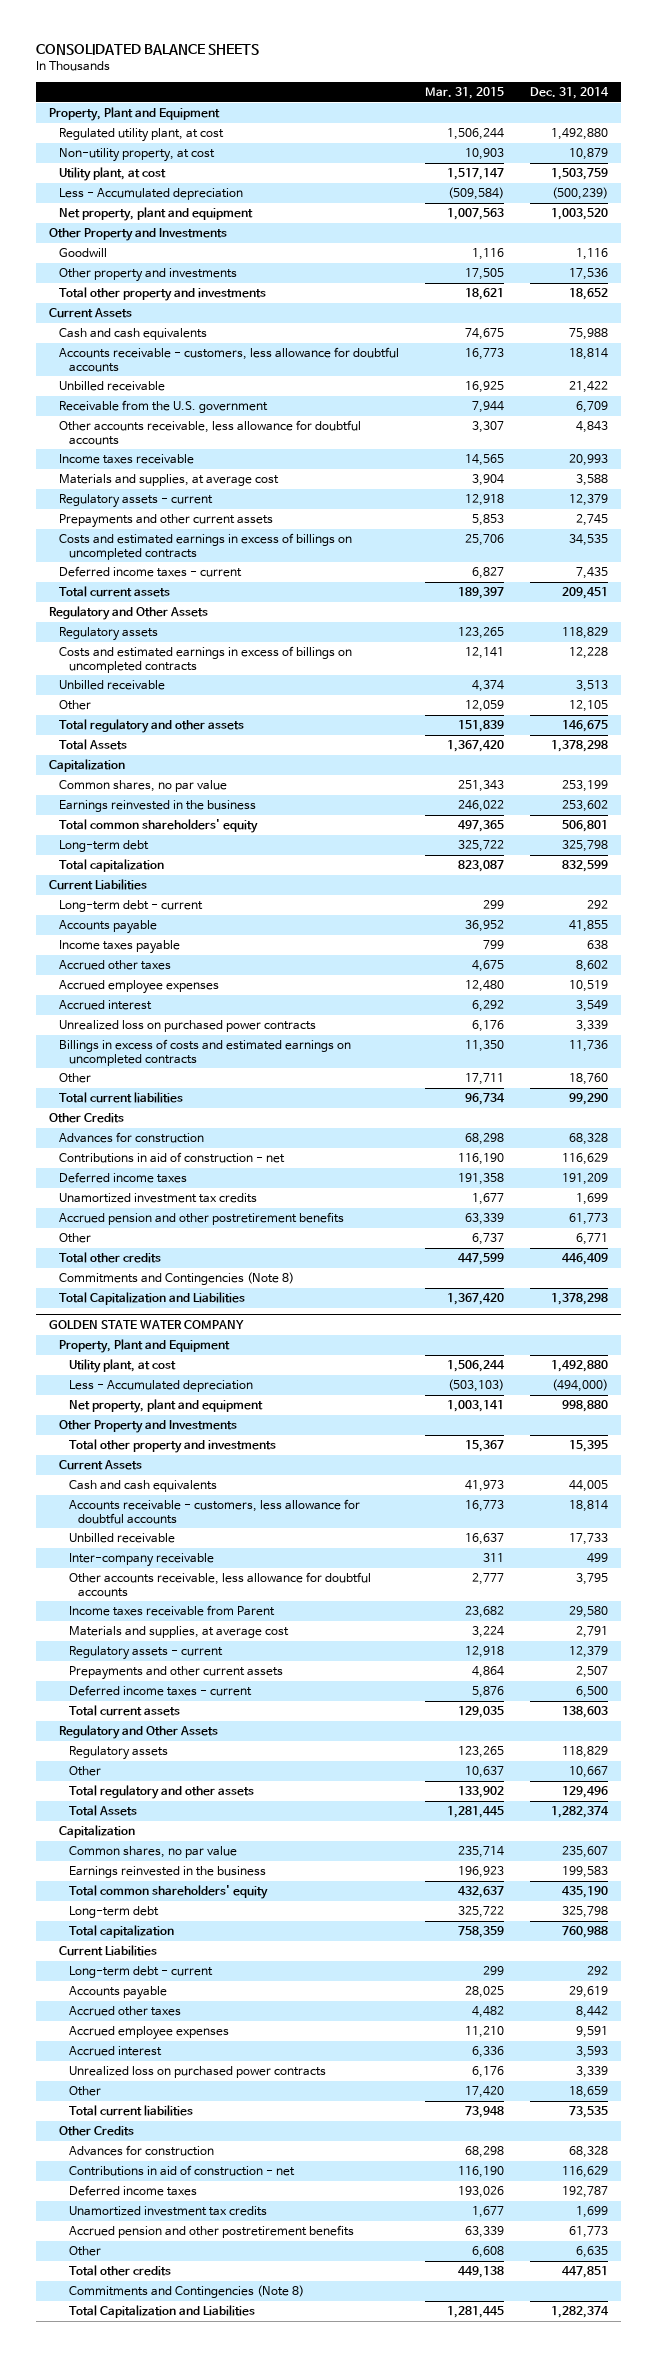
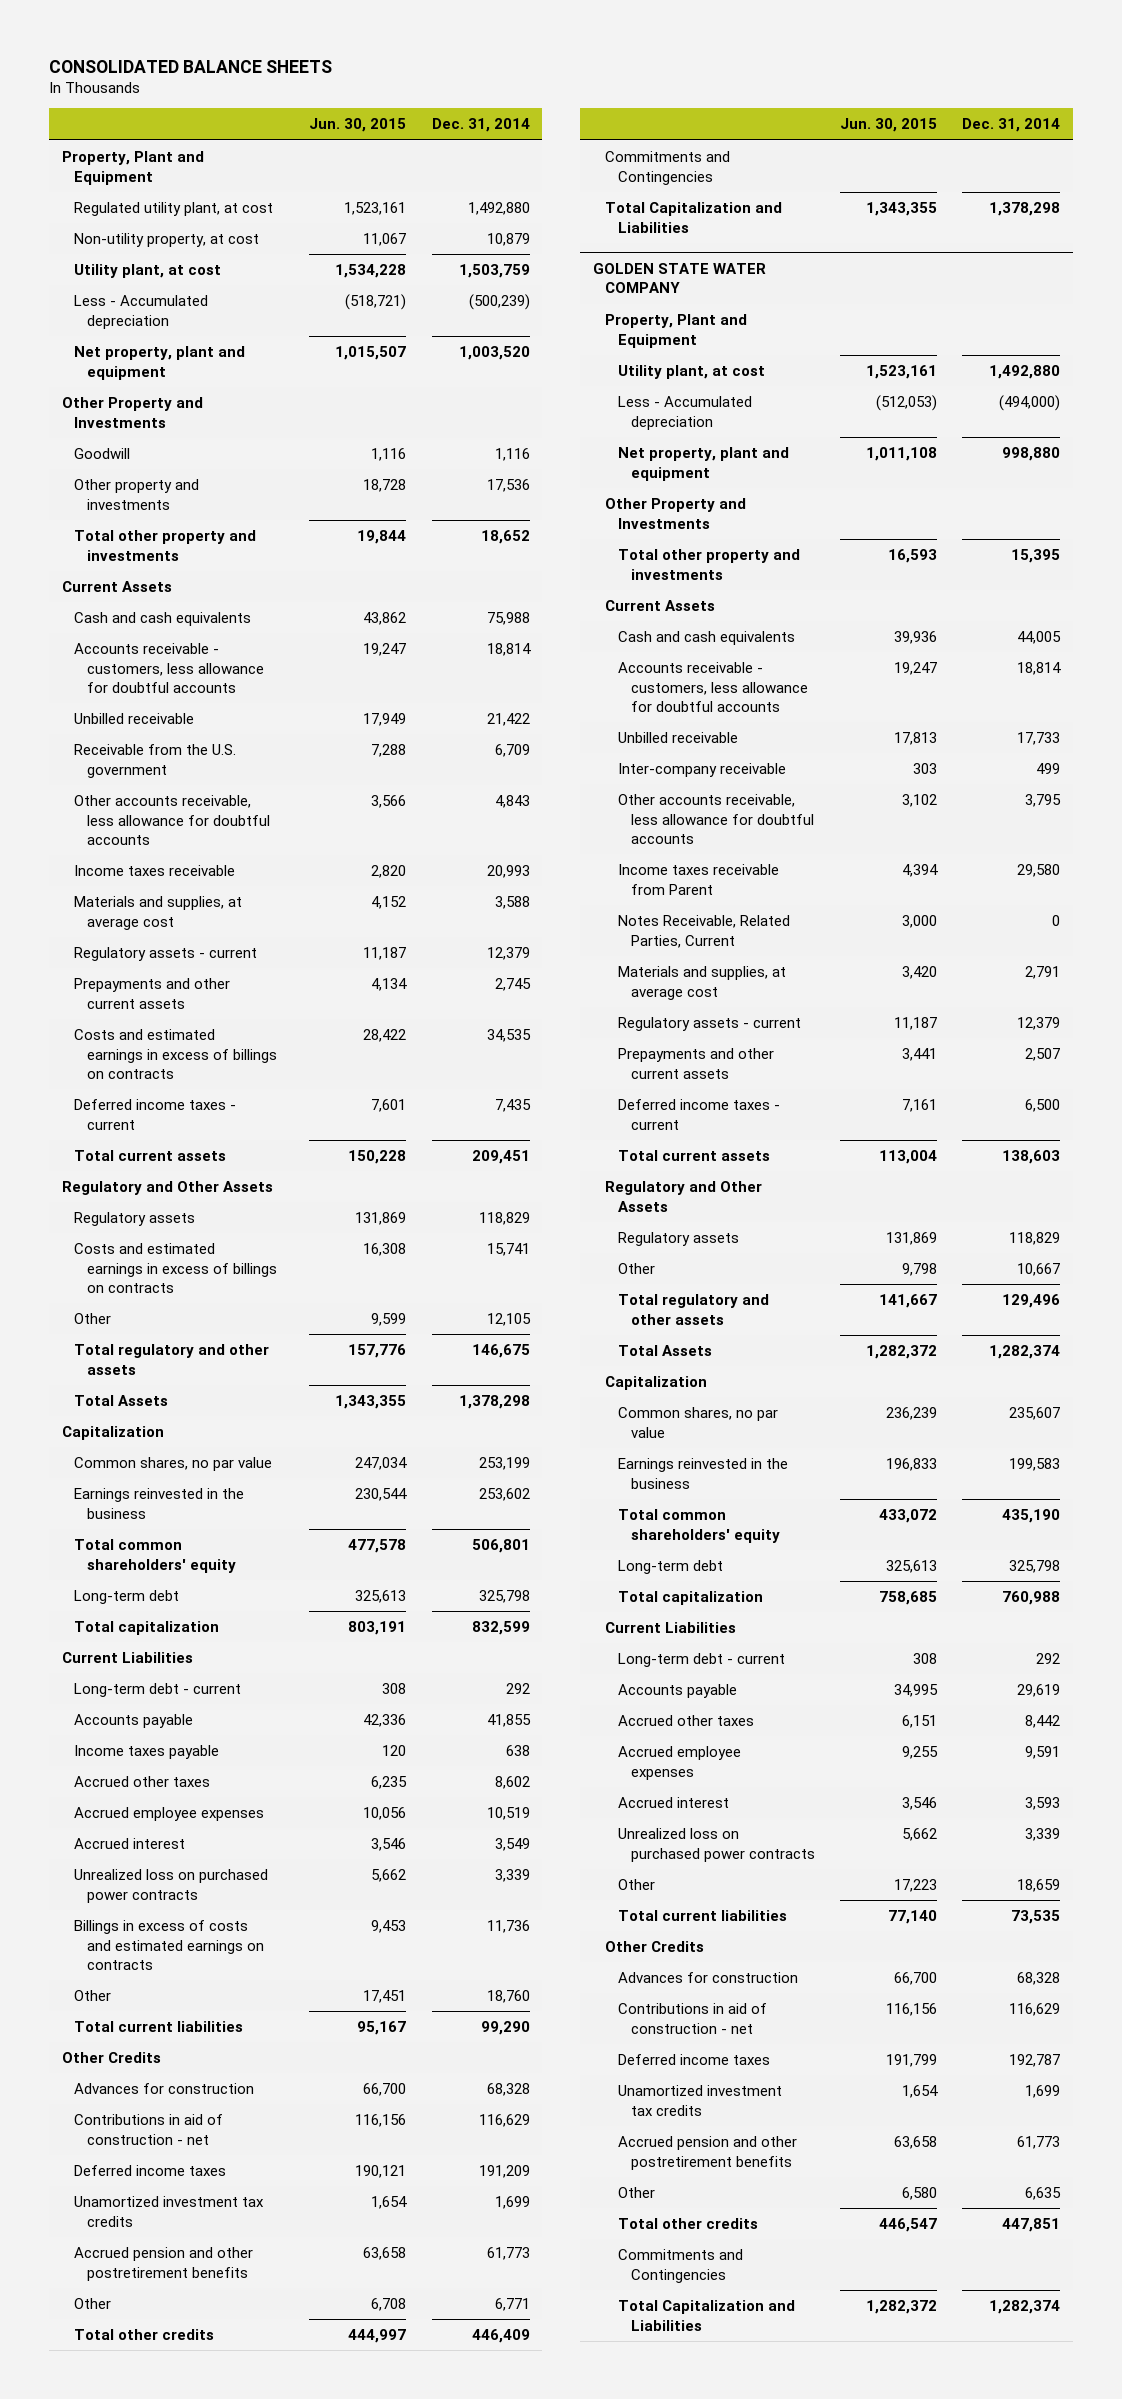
[424,87,504,100] Mar. 31, 2015 -> none
none -> [309,118,407,133] Jun. 30, 2015
[58,533,352,560] Costs and estimated earnings in excess of billings on uncompleted contracts -> [74,1029,278,1079] Costs and estimated earnings in excess of billings on contracts
[58,680,165,691] Unbilled receivable -> none
[58,646,352,673] Costs and estimated earnings in excess of billings on uncompleted contracts -> [74,1243,278,1293] Costs and estimated earnings in excess of billings on contracts
[568,647,608,660] 12,228 -> [486,1243,530,1257] 15,741
[58,1039,351,1066] Billings in excess of costs and estimated earnings on uncompleted contracts -> [74,1920,265,1970] Billings in excess of costs and estimated earnings on contracts
[58,1272,294,1286] Commitments and Contingencies (Note 8) -> [605,151,731,185] Commitments and Contingencies
none -> [618,915,791,948] Notes Receivable, Related Parties, Current
[68,2285,304,2299] Commitments and Contingencies (Note 8) -> [618,2249,744,2283] Commitments and Contingencies

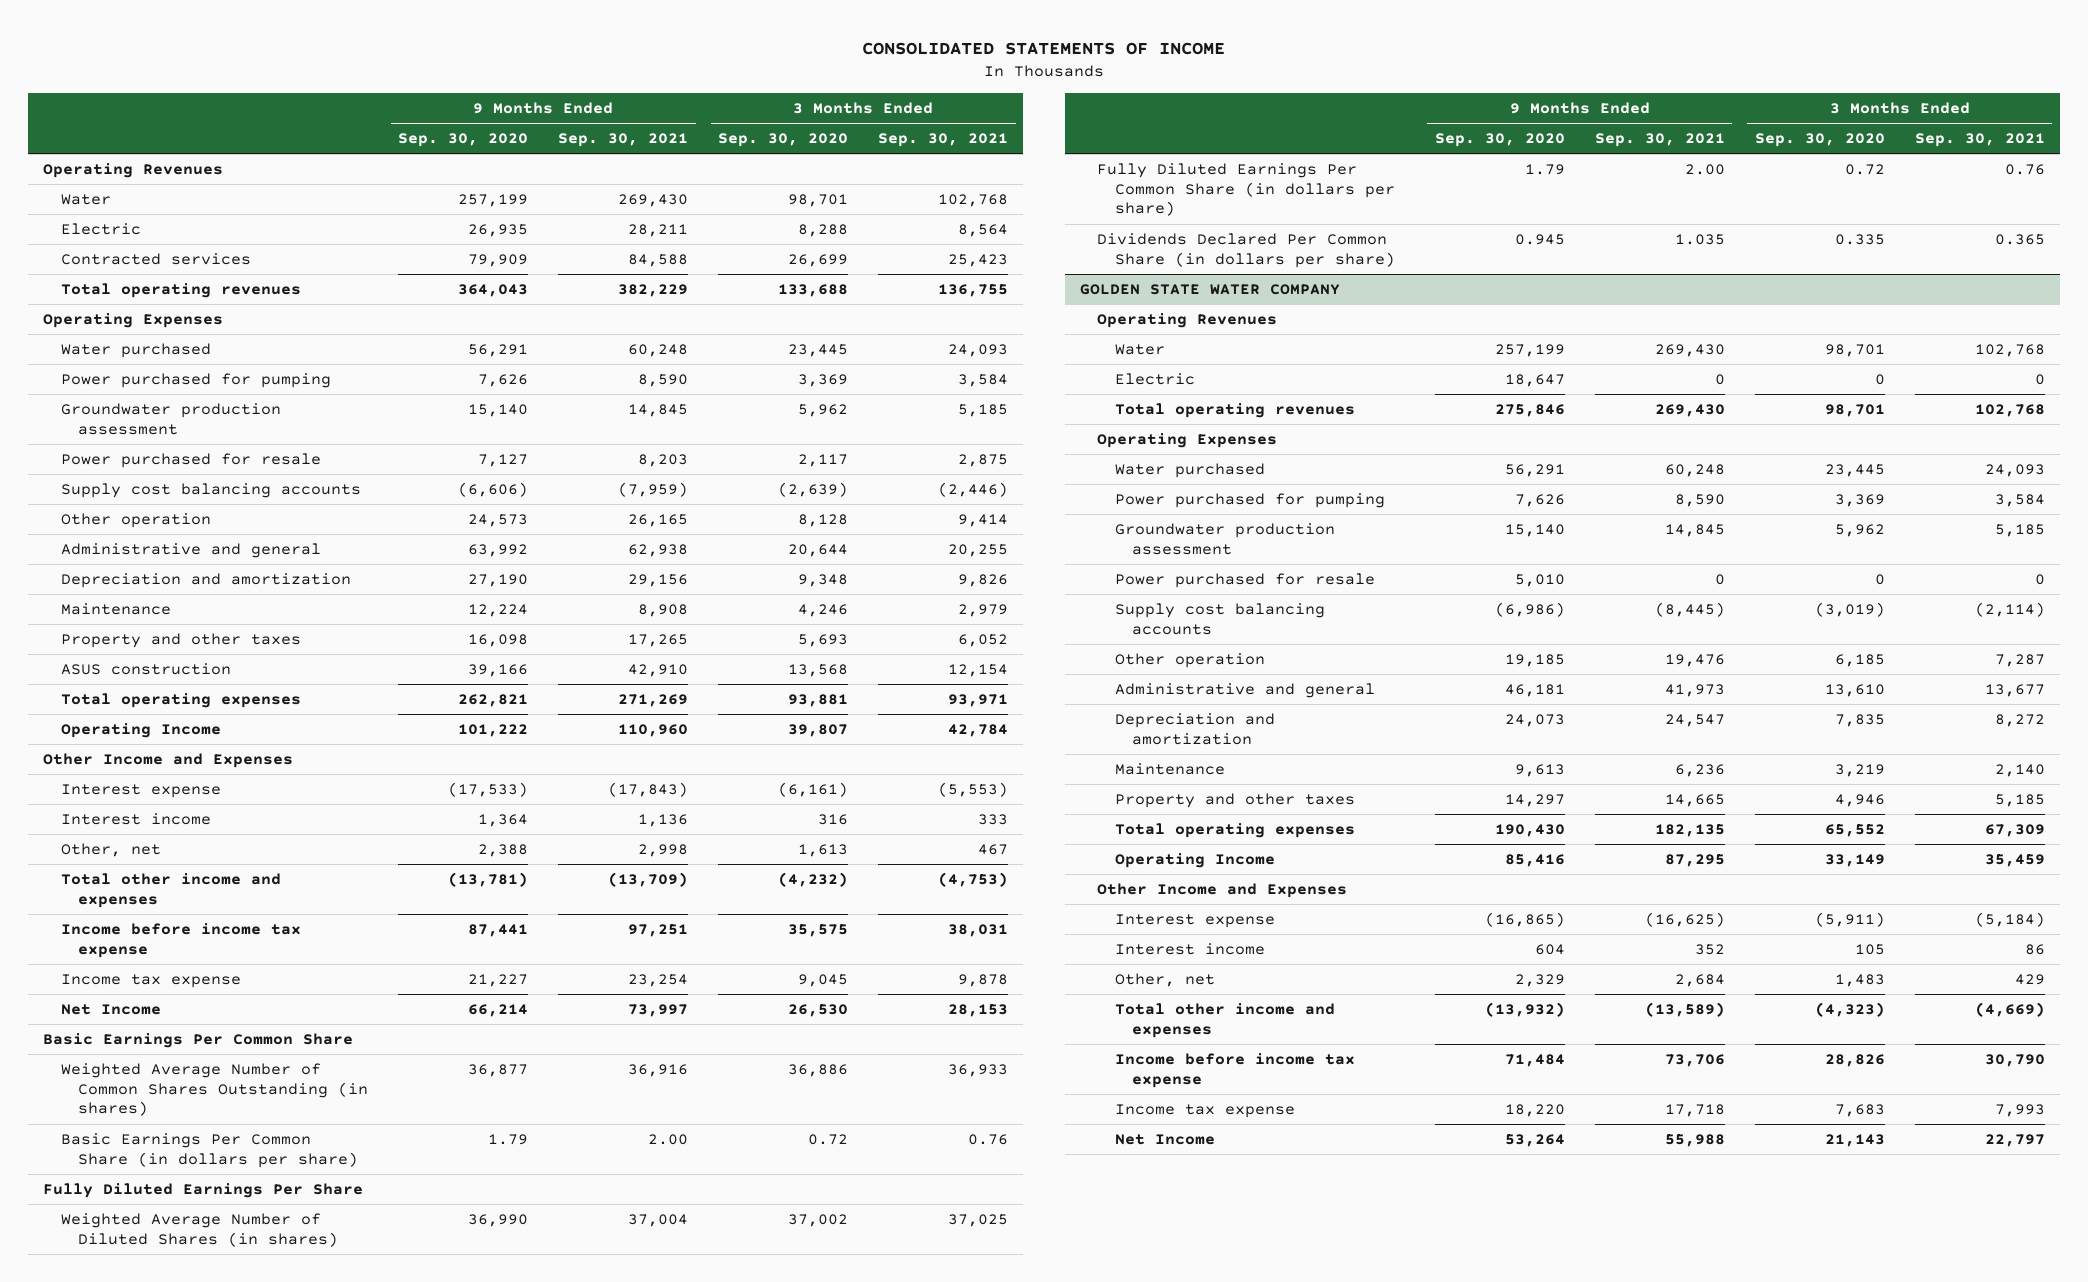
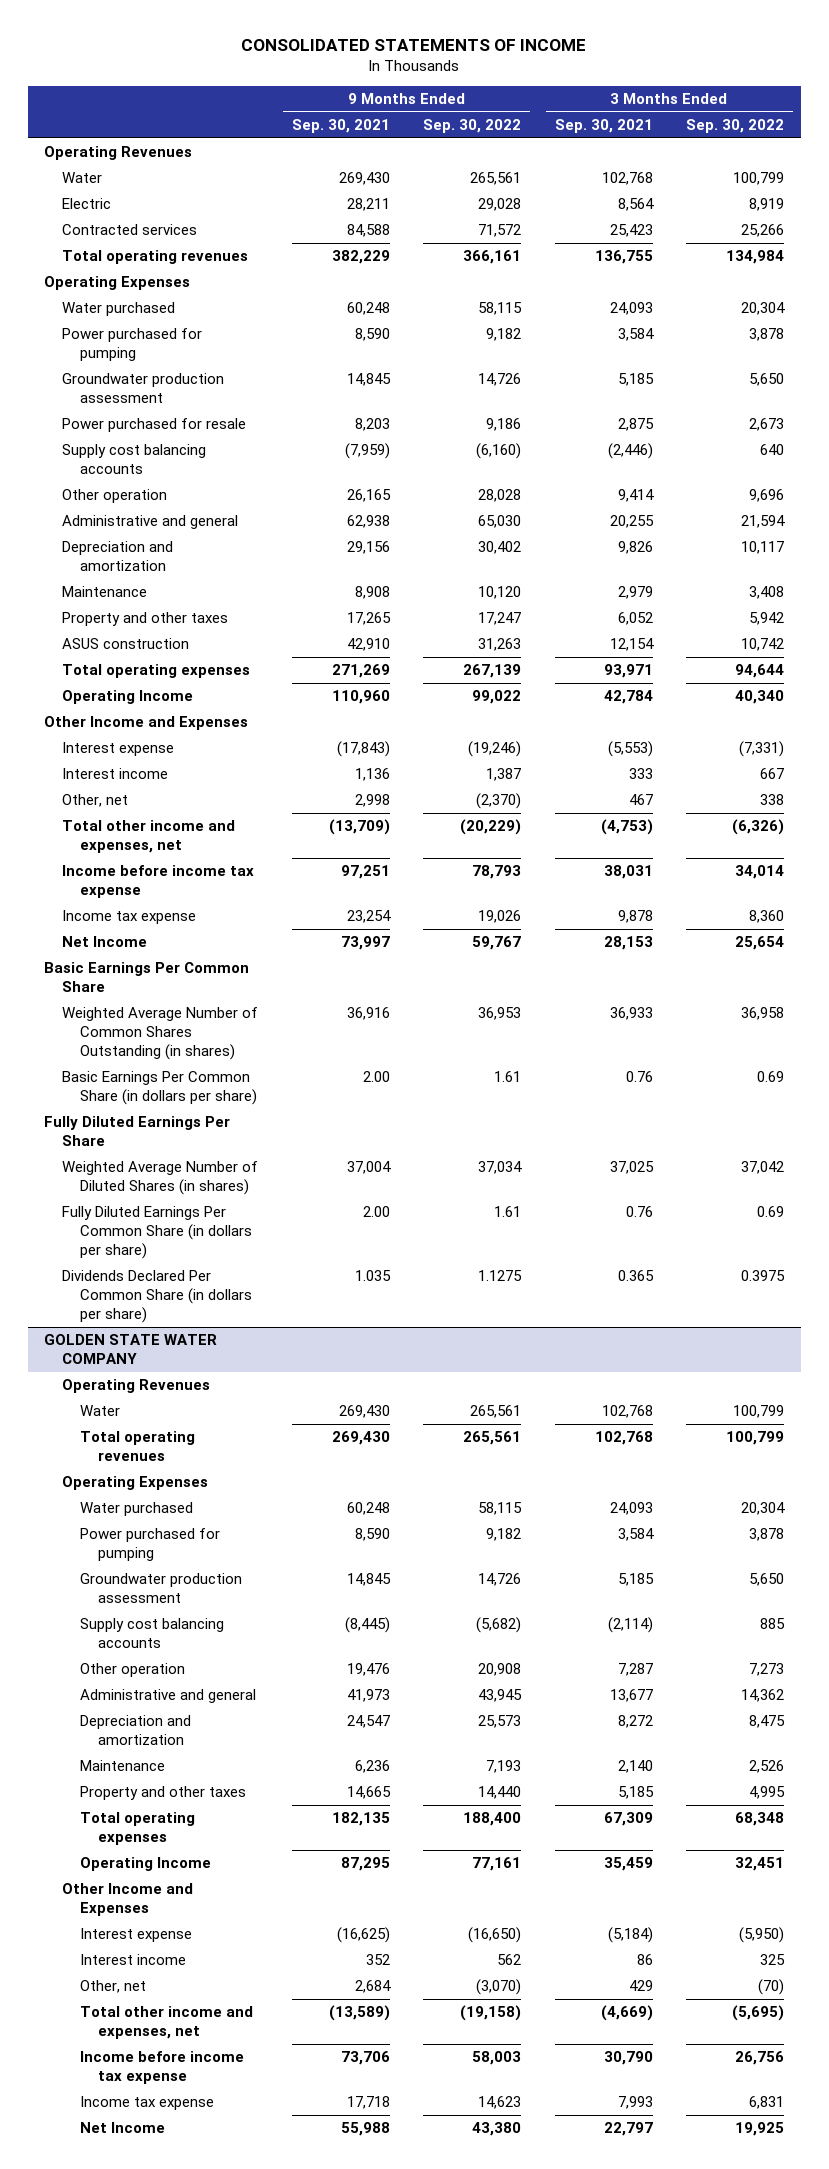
[398,133,529,148] Sep. 30, 2020 -> none
[718,133,849,148] Sep. 30, 2020 -> none
none -> [423,119,522,134] Sep. 30, 2022
none -> [686,119,785,134] Sep. 30, 2022
[60,873,281,908] Total other income and expenses -> [62,820,236,854] Total other income and expenses, net
[1114,373,1195,386] Electric -> none
[1114,573,1375,589] Power purchased for resale -> none
[1114,1003,1335,1038] Total other income and expenses -> [80,2006,254,2040] Total other income and expenses, net

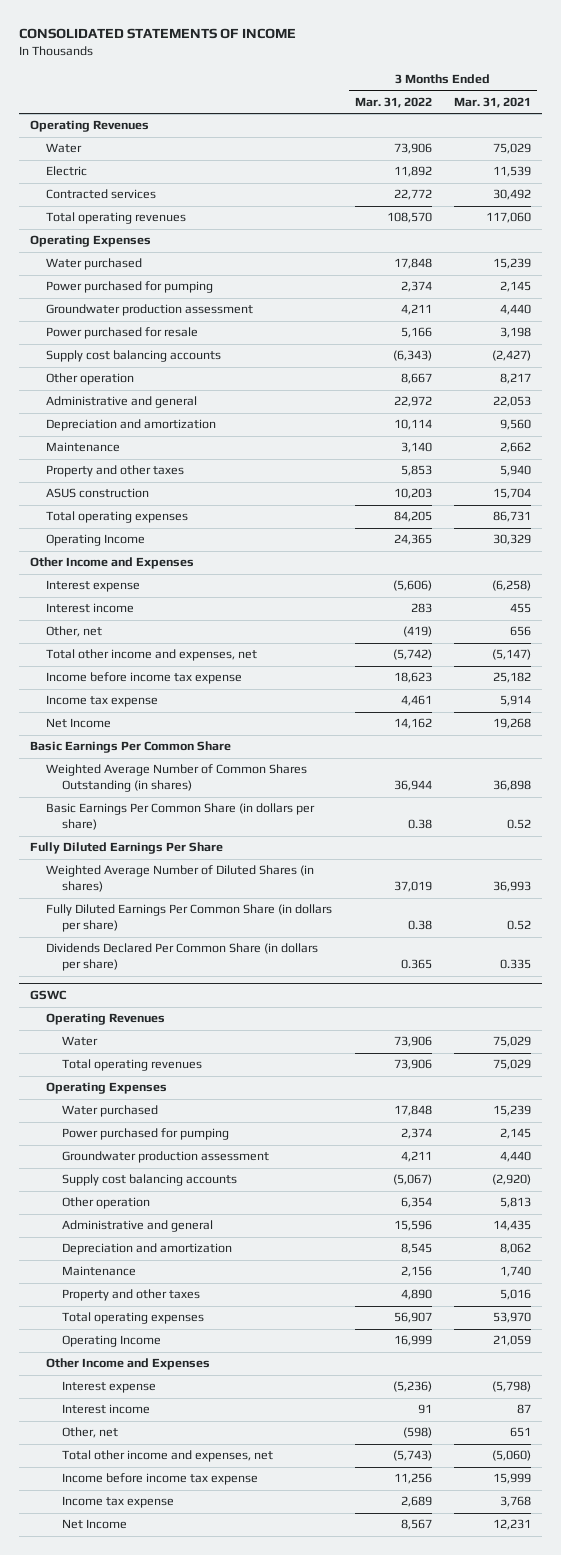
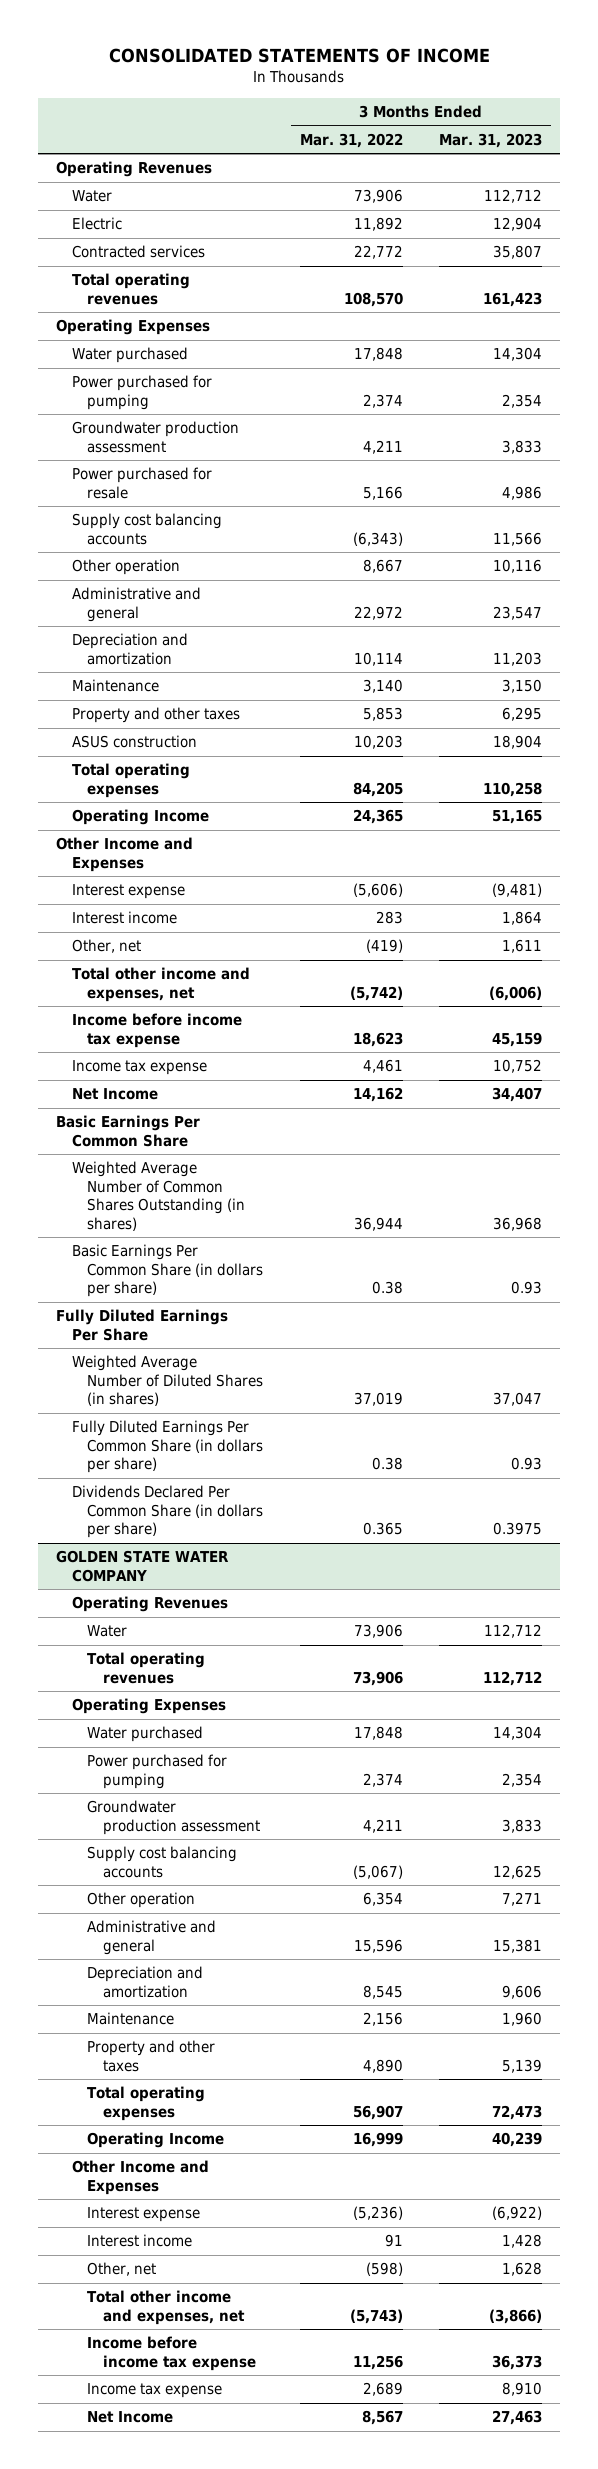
[454,96,532,108] Mar. 31, 2021 -> none
none -> [438,132,542,148] Mar. 31, 2023
[30,990,68,1001] GSWC -> [56,1550,230,1582] GOLDEN STATE WATER COMPANY

